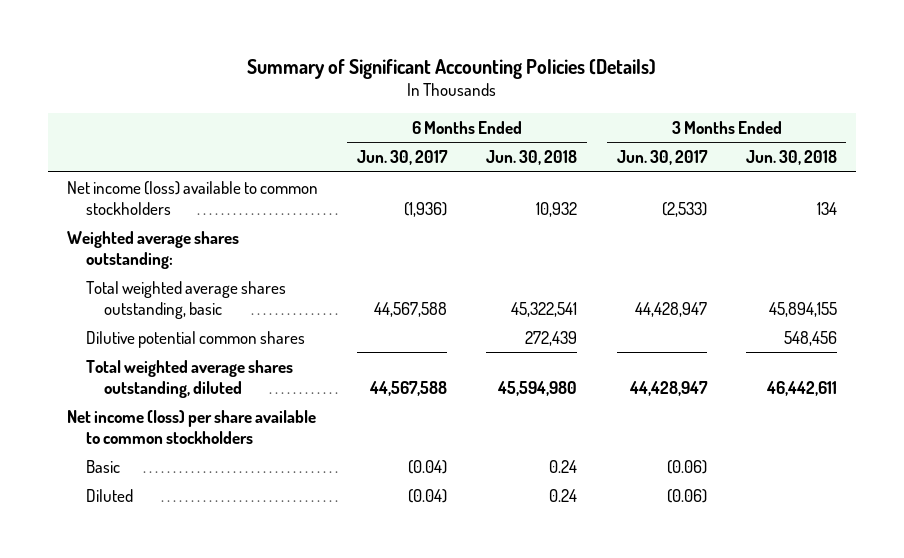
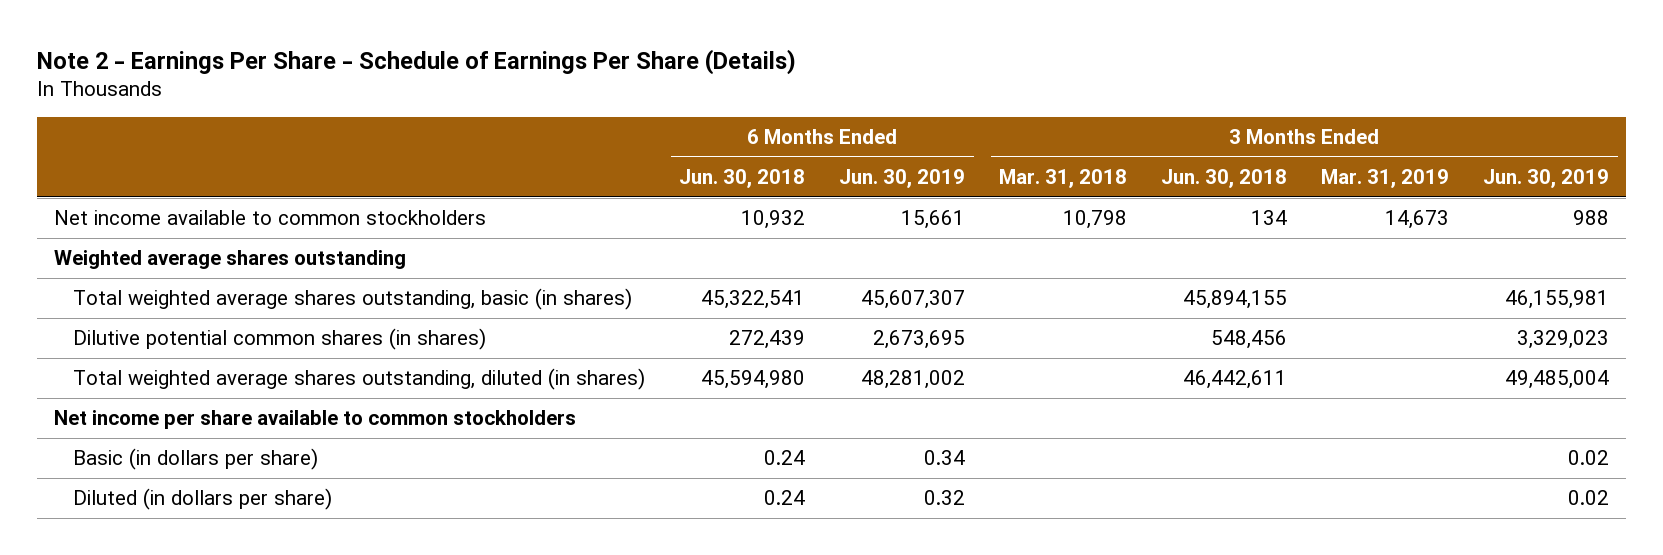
[246,58,656,79] Summary of Significant Accounting Policies (Details) -> [36,48,796,75] Note 2 - Earnings Per Share - Schedule of Earnings Per Share (Details)
[357,150,449,166] Jun. 30, 2017 -> none
[616,150,708,166] Jun. 30, 2017 -> none
none -> [839,169,966,189] Jun. 30, 2019
none -> [999,169,1128,189] Mar. 31, 2018
none -> [1321,169,1450,189] Mar. 31, 2019
none -> [1483,169,1610,189] Jun. 30, 2019
[67,180,319,215] Net income (loss) available to common stockholders -> [53,210,486,226] Net income available to common stockholders
[67,230,240,269] Weighted average shares outstanding: -> [53,250,406,270] Weighted average shares outstanding
[85,280,286,319] Total weighted average shares outstanding, basic -> [73,288,633,311] Total weighted average shares outstanding, basic (in shares)
[85,330,305,348] Dilutive potential common shares -> [73,328,487,351] Dilutive potential common shares (in shares)
[85,359,293,398] Total weighted average shares outstanding, diluted -> [73,368,646,391] Total weighted average shares outstanding, diluted (in shares)
[67,409,317,444] Net income (loss) per share available to common stockholders -> [53,410,576,430] Net income per share available to common stockholders
[85,459,120,473] Basic -> [73,448,319,471] Basic (in dollars per share)
[85,488,133,502] Diluted -> [73,488,333,511] Diluted (in dollars per share)

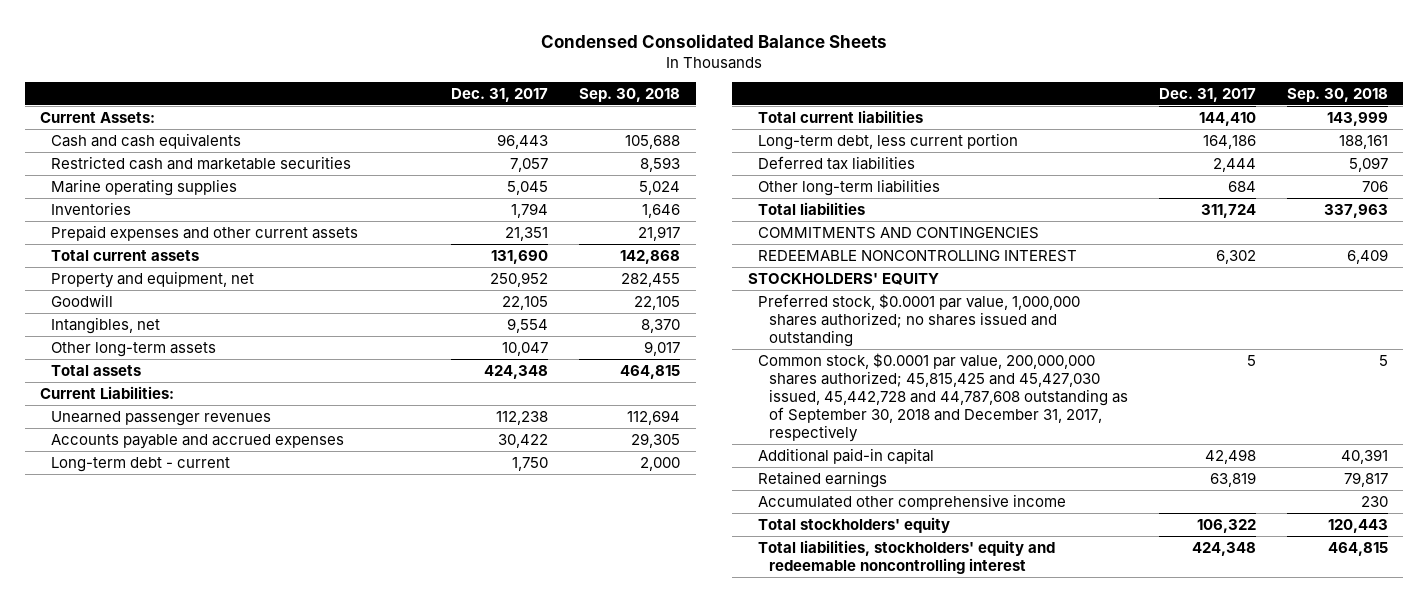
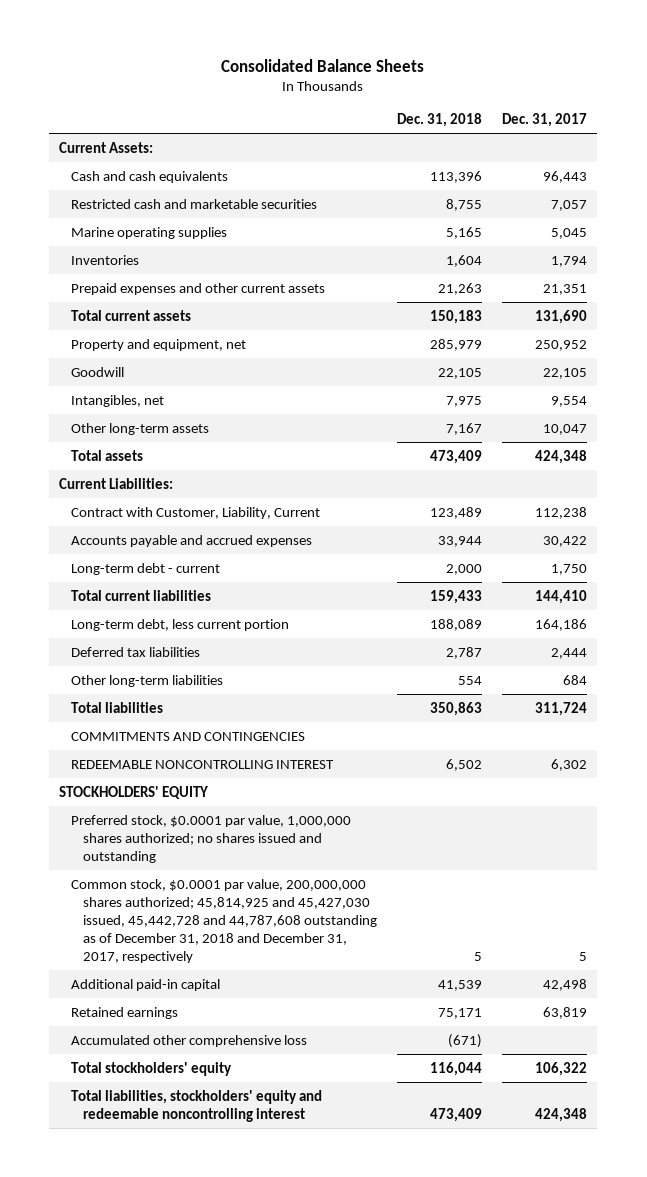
[540,33,887,48] Condensed Consolidated Balance Sheets -> [221,58,425,72] Consolidated Balance Sheets
[578,87,680,102] Sep. 30, 2018 -> none
none -> [396,112,482,127] Dec. 31, 2018
[50,410,271,426] Unearned passenger revenues -> [71,506,321,519] Contract with Customer, Liability, Current
[758,352,1128,443] Common stock, $0.0001 par value, 200,000,000 shares authorized; 45,815,425 and 45,427,030 issued, 45,442,728 and 44,787,608 outstanding as of September 30, 2018 and December 31, 2017, respectively -> [71,878,377,963] Common stock, $0.0001 par value, 200,000,000 shares authorized; 45,814,925 and 45,427,030 issued, 45,442,728 and 44,787,608 outstanding as of December 31, 2018 and December 31, 2017, respectively
[758,493,1067,510] Accumulated other comprehensive income -> [71,1034,308,1047] Accumulated other comprehensive loss

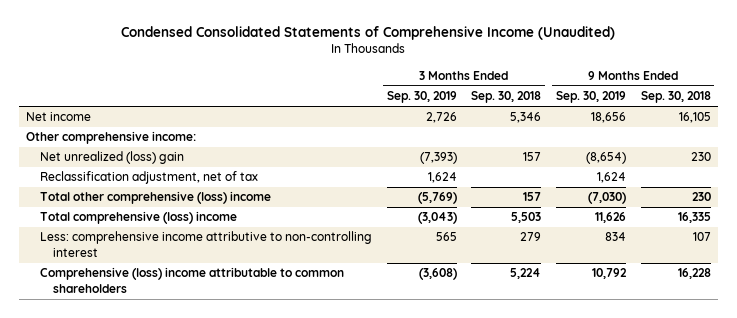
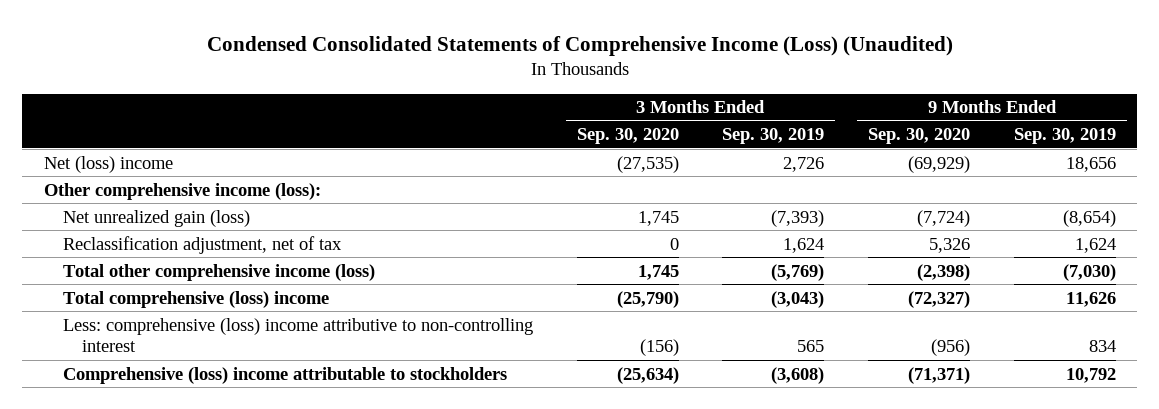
[121,26,616,41] Condensed Consolidated Statements of Comprehensive Income (Unaudited) -> [206,35,953,56] Condensed Consolidated Statements of Comprehensive Income (Loss) (Unaudited)
[471,91,542,104] Sep. 30, 2018 -> none
[640,91,711,104] Sep. 30, 2018 -> none
none -> [576,128,679,145] Sep. 30, 2020
none -> [867,128,970,145] Sep. 30, 2020
[26,112,92,122] Net income -> [43,155,173,173] Net (loss) income
[26,131,197,145] Other comprehensive income: -> [43,182,321,200] Other comprehensive income (loss):
[39,151,184,165] Net unrealized (loss) gain -> [63,209,251,227] Net unrealized gain (loss)
[39,191,271,205] Total other comprehensive (loss) income -> [63,263,376,281] Total other comprehensive income (loss)
[39,231,372,257] Less: comprehensive income attributive to non-controlling interest -> [63,317,534,353] Less: comprehensive (loss) income attributive to non-controlling interest
[39,267,344,293] Comprehensive (loss) income attributable to common shareholders -> [63,366,508,384] Comprehensive (loss) income attributable to stockholders

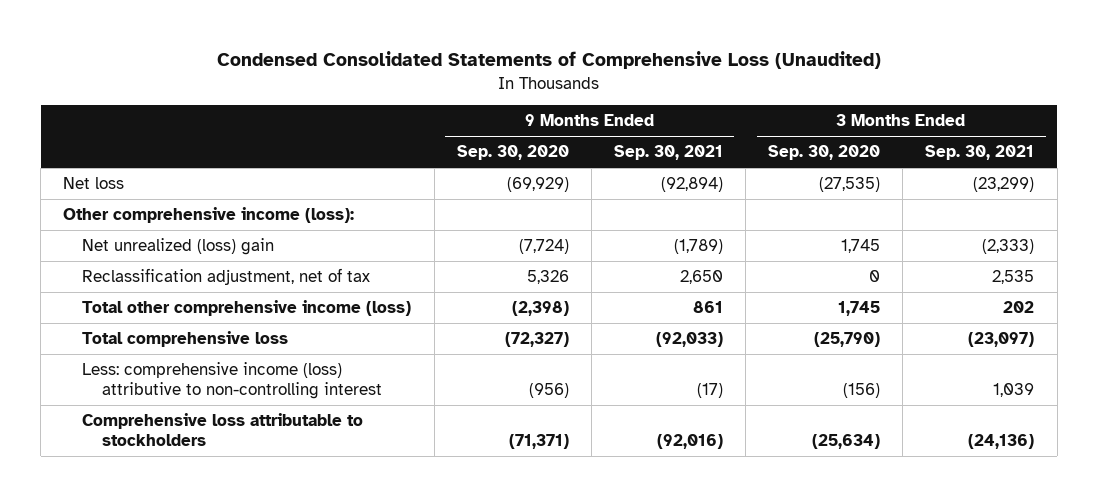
[206,35,953,56] Condensed Consolidated Statements of Comprehensive Income (Loss) (Unaudited) -> [216,51,881,70] Condensed Consolidated Statements of Comprehensive Loss (Unaudited)
[722,128,825,145] Sep. 30, 2019 -> none
[1013,128,1116,145] Sep. 30, 2019 -> none
none -> [613,145,723,161] Sep. 30, 2021
none -> [925,145,1035,161] Sep. 30, 2021
[43,155,173,173] Net (loss) income -> [63,177,125,190] Net loss
[63,209,251,227] Net unrealized gain (loss) -> [82,238,275,256] Net unrealized (loss) gain
[63,290,330,308] Total comprehensive (loss) income -> [82,331,289,348] Total comprehensive loss
[63,317,534,353] Less: comprehensive (loss) income attributive to non-controlling interest -> [82,362,382,400] Less: comprehensive income (loss) attributive to non-controlling interest
[63,366,508,384] Comprehensive (loss) income attributable to stockholders -> [82,413,364,447] Comprehensive loss attributable to stockholders

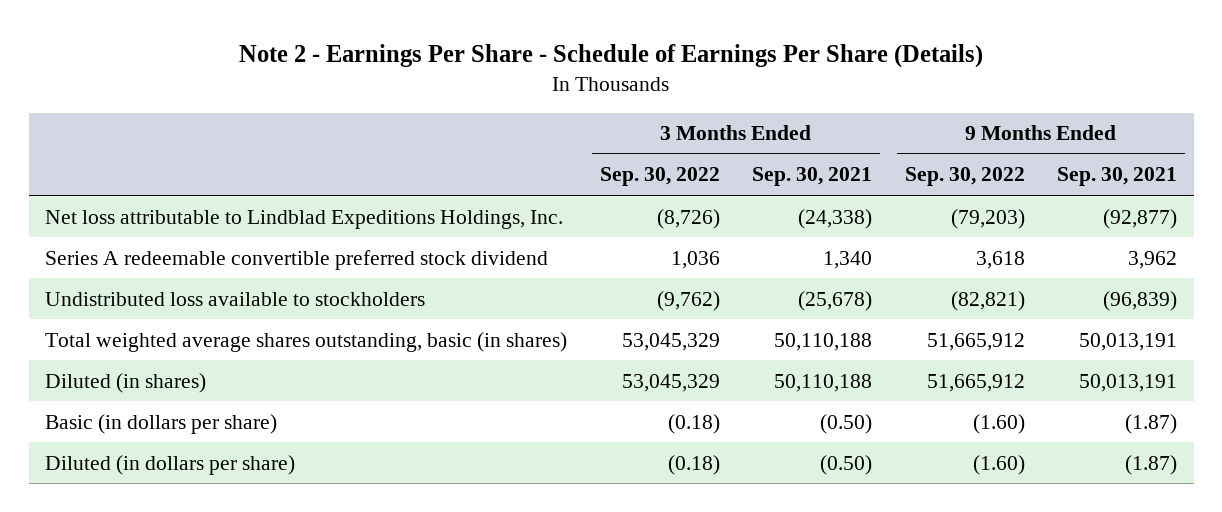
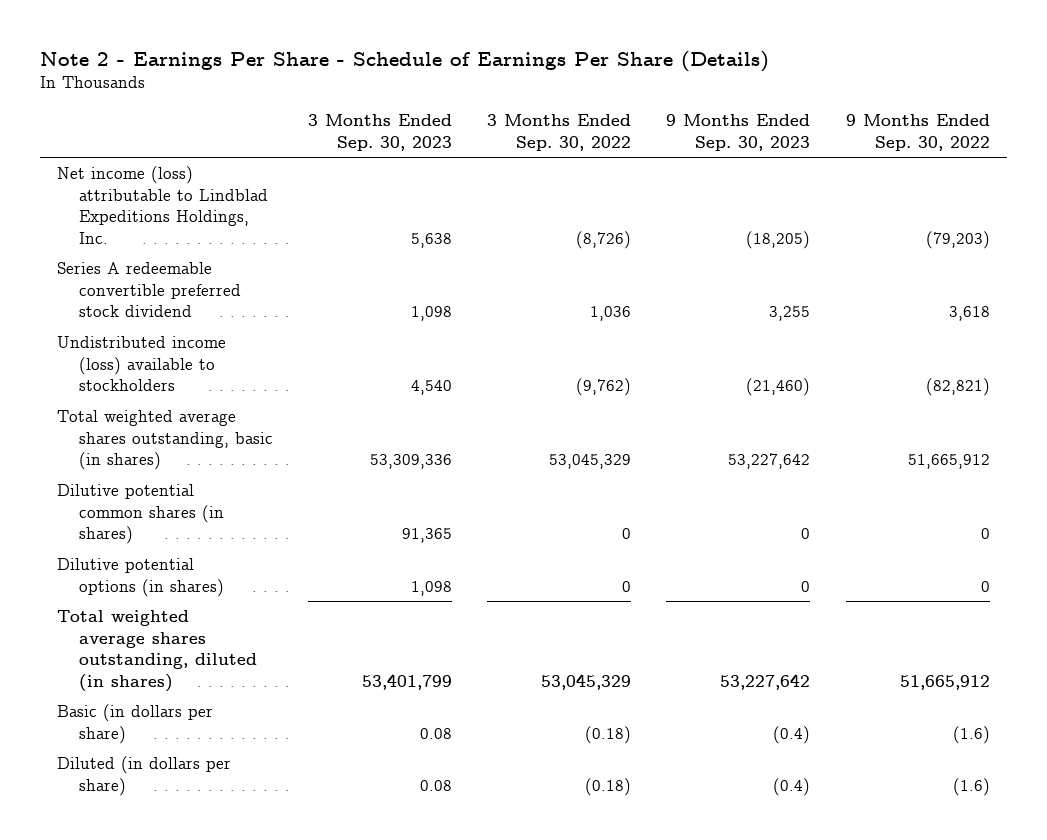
[752,167,873,187] Sep. 30, 2021 -> none
[1057,167,1178,187] Sep. 30, 2021 -> none
none -> [307,114,452,151] 3 Months Ended Sep. 30, 2023
none -> [666,114,811,151] 9 Months Ended Sep. 30, 2023
[45,209,564,229] Net loss attributable to Lindblad Expeditions Holdings, Inc. -> [57,166,268,244] Net income (loss) attributable to Lindblad Expeditions Holdings, Inc.
[45,291,426,306] Undistributed loss available to stockholders -> [57,336,227,392] Undistributed income (loss) available to stockholders
none -> [57,484,224,545] Dilutive potential common shares (in shares)
none -> [57,558,224,597] Dilutive potential options (in shares)
[45,372,207,393] Diluted (in shares) -> [57,610,257,692] Total weighted average shares outstanding, diluted (in shares)
[972,413,1025,434] (1.60) -> [952,725,990,744] (1.6)
[972,454,1025,475] (1.60) -> [952,777,990,796] (1.6)

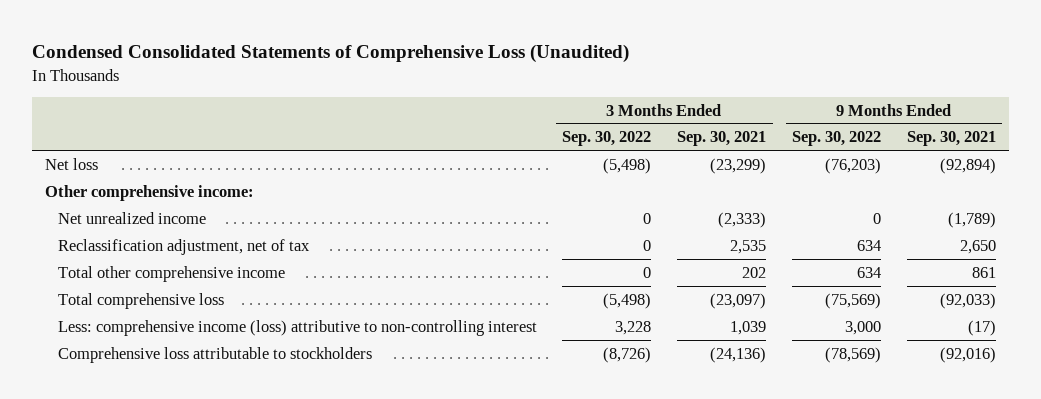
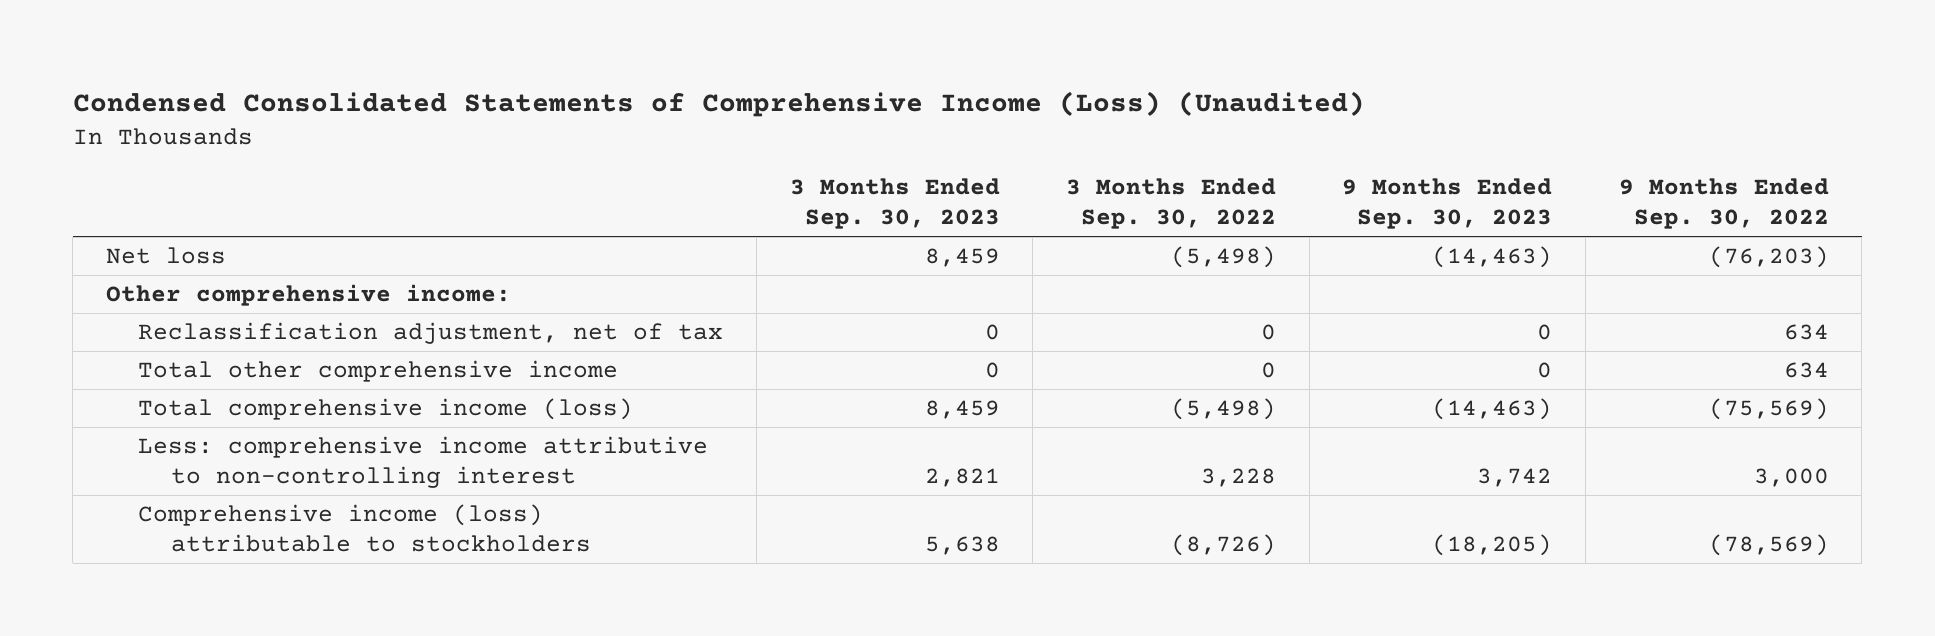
[32,44,630,64] Condensed Consolidated Statements of Comprehensive Loss (Unaudited) -> [72,90,1365,117] Condensed Consolidated Statements of Comprehensive Income (Loss) (Unaudited)
[677,131,767,147] Sep. 30, 2021 -> none
[906,131,996,147] Sep. 30, 2021 -> none
none -> [789,178,1000,230] 3 Months Ended Sep. 30, 2023
none -> [1342,178,1553,230] 9 Months Ended Sep. 30, 2023
[57,211,206,224] Net unrealized income -> none
[57,292,224,309] Total comprehensive loss -> [138,397,634,420] Total comprehensive income (loss)
[57,319,537,336] Less: comprehensive income (loss) attributive to non-controlling interest -> [138,435,709,489] Less: comprehensive income attributive to non-controlling interest
[57,346,372,363] Comprehensive loss attributable to stockholders -> [138,503,591,553] Comprehensive income (loss) attributable to stockholders

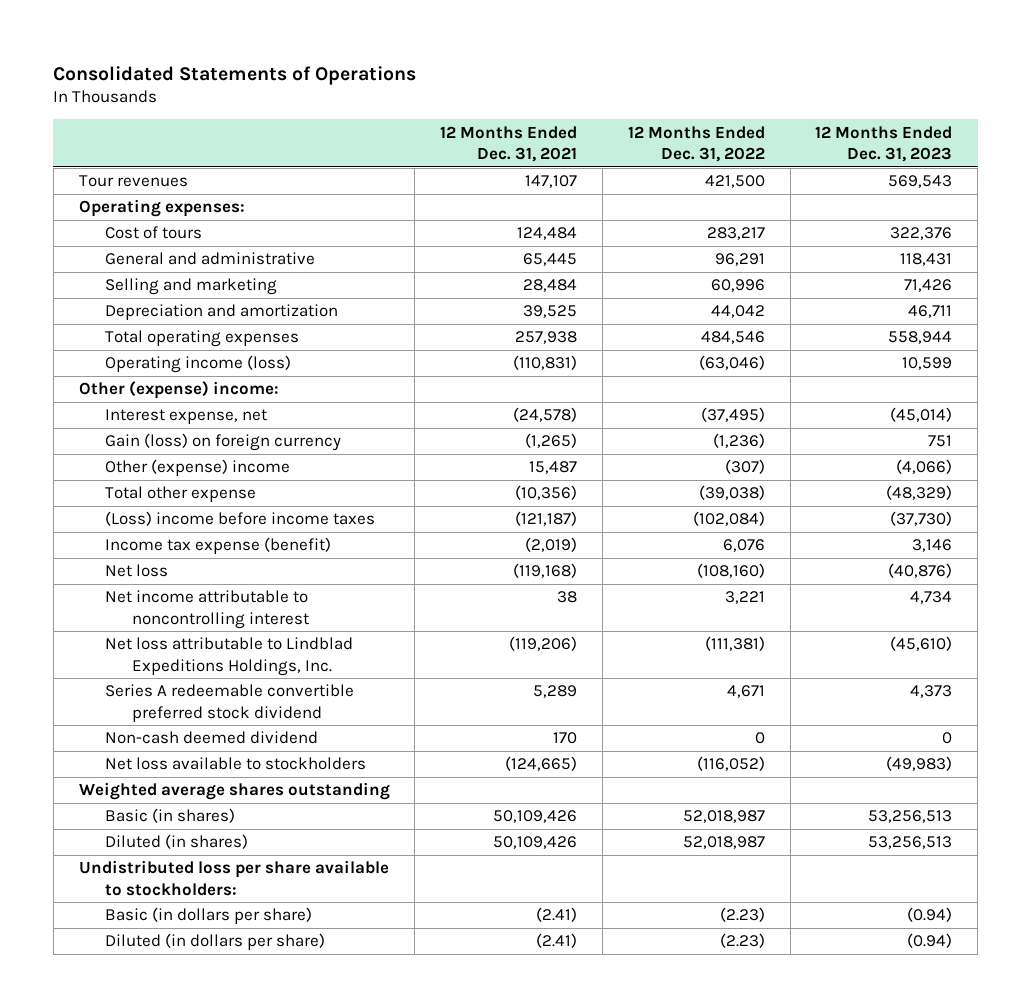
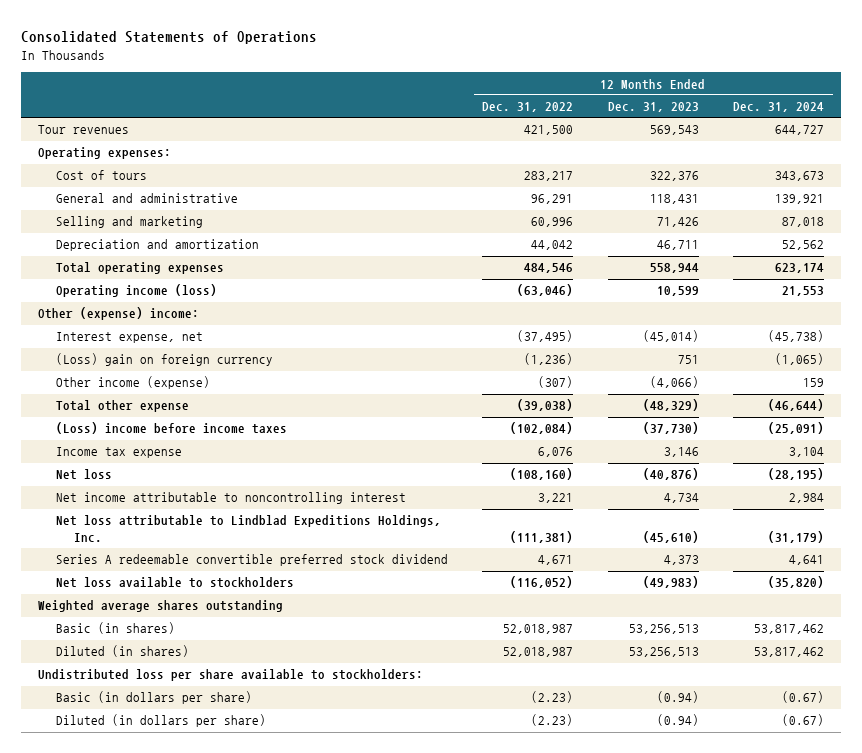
[440,125,578,162] 12 Months Ended Dec. 31, 2021 -> none
none -> [733,102,825,113] Dec. 31, 2024
[105,433,342,452] Gain (loss) on foreign currency -> [56,353,274,367] (Loss) gain on foreign currency
[105,459,291,477] Other (expense) income -> [56,376,211,390] Other income (expense)
[105,537,332,555] Income tax expense (benefit) -> [56,447,183,459] Income tax expense
[105,731,319,745] Non-cash deemed dividend -> none

